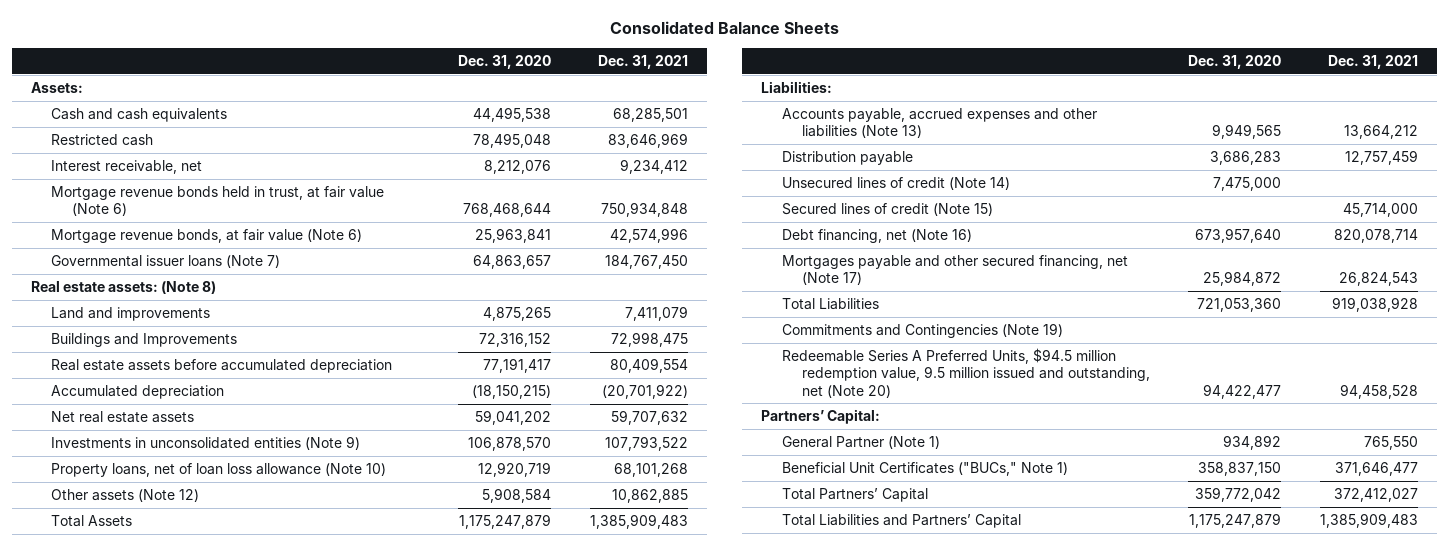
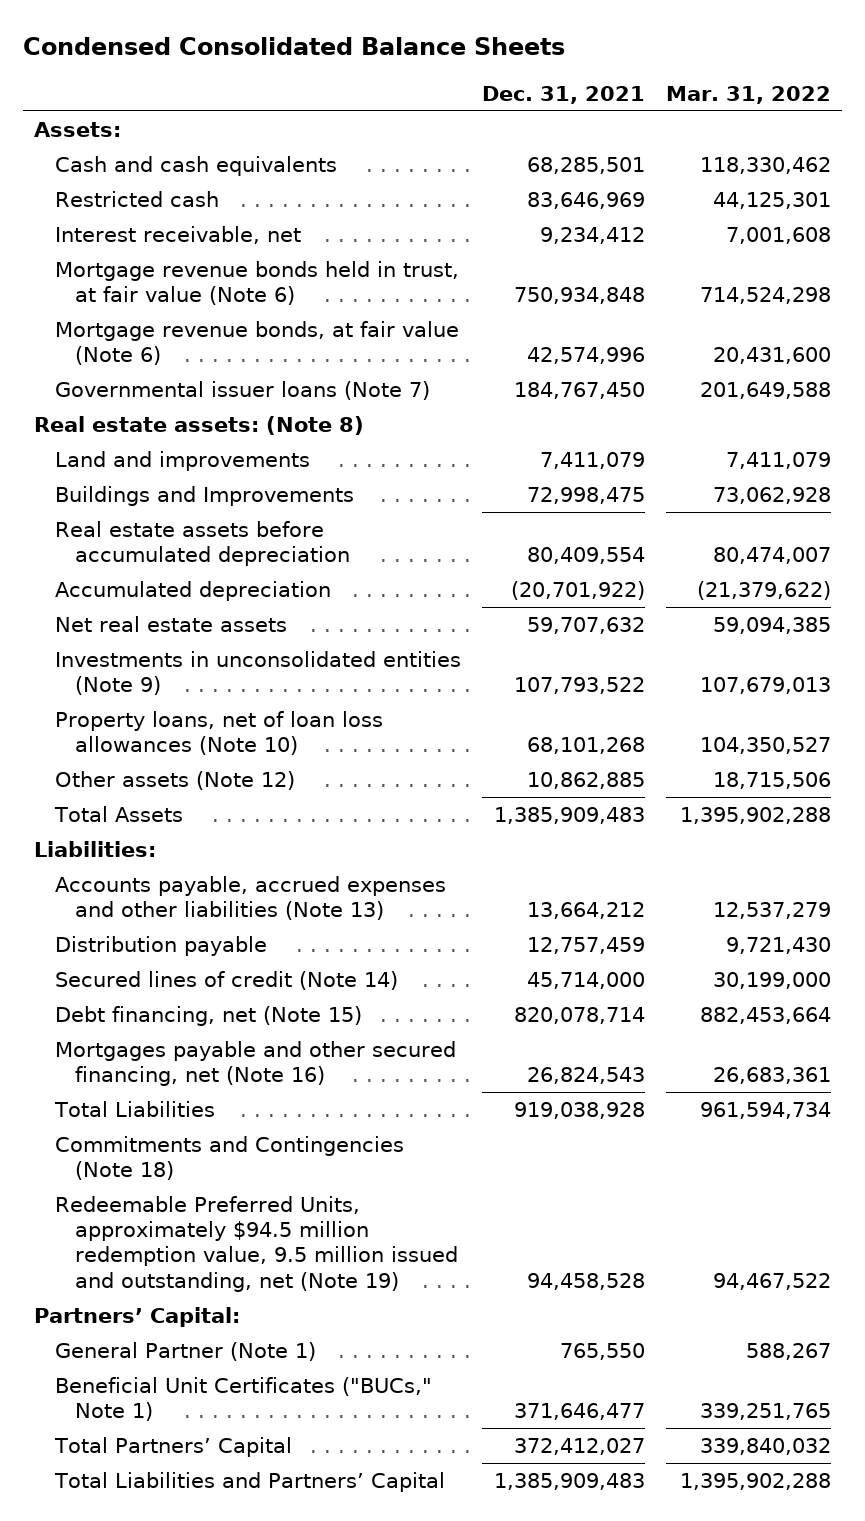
[609,20,839,34] Consolidated Balance Sheets -> [23,37,566,56] Condensed Consolidated Balance Sheets
[458,54,552,69] Dec. 31, 2020 -> none
none -> [666,85,832,104] Mar. 31, 2022
[51,463,387,478] Property loans, net of loan loss allowance (Note 10) -> [54,710,383,756] Property loans, net of loan loss allowances (Note 10)
[781,177,1010,191] Unsecured lines of credit (Note 14) -> none
[781,203,993,217] Secured lines of credit (Note 15) -> [54,970,398,990] Secured lines of credit (Note 14)
[781,229,972,244] Debt financing, net (Note 16) -> [54,1005,362,1026] Debt financing, net (Note 15)
[781,255,1128,286] Mortgages payable and other secured financing, net (Note 17) -> [54,1040,456,1087] Mortgages payable and other secured financing, net (Note 16)
[781,323,1063,339] Commitments and Contingencies (Note 19) -> [54,1135,404,1181] Commitments and Contingencies (Note 18)
[781,348,1150,398] Redeemable Series A Preferred Units, $94.5 million redemption value, 9.5 million issued and outstanding, net (Note 20) -> [54,1195,458,1292] Redeemable Preferred Units, approximately $94.5 million redemption value, 9.5 million issued and outstanding, net (Note 19)

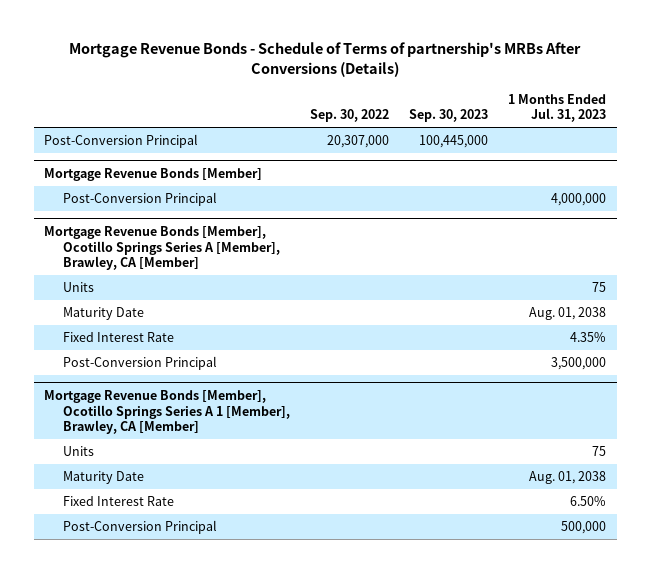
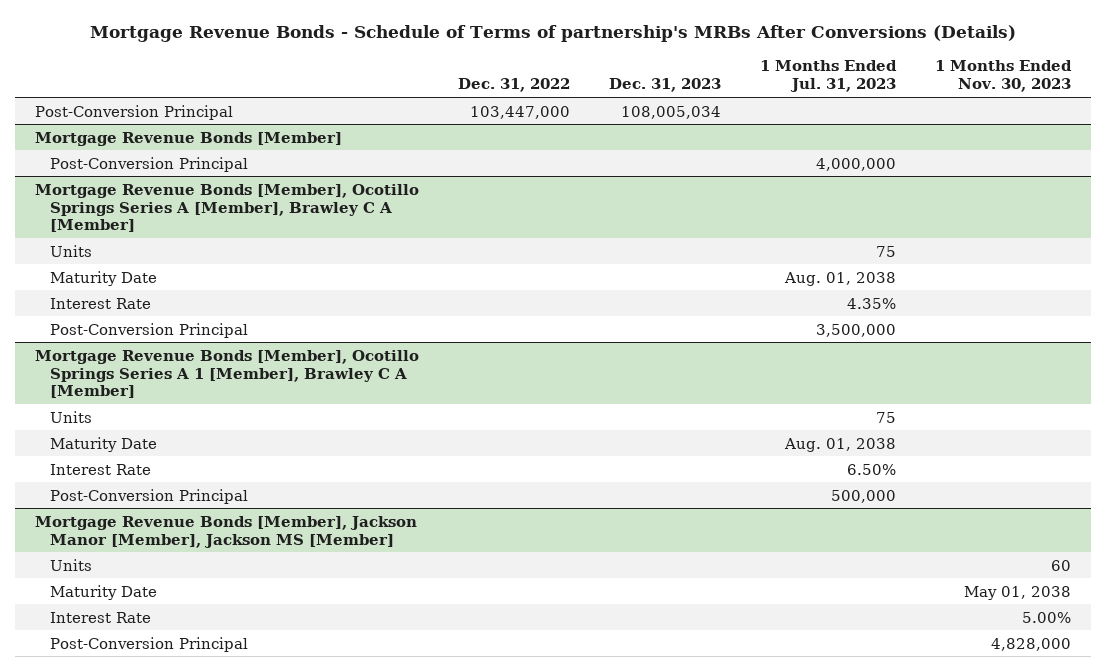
[309,109,389,123] Sep. 30, 2022 -> none
[409,109,489,123] Sep. 30, 2023 -> none
none -> [458,78,571,93] Dec. 31, 2022
none -> [609,78,722,93] Dec. 31, 2023
none -> [935,60,1073,93] 1 Months Ended Nov. 30, 2023
[44,226,280,271] Mortgage Revenue Bonds [Member], Ocotillo Springs Series A [Member], Brawley, CA [Member] -> [34,183,419,233] Mortgage Revenue Bonds [Member], Ocotillo Springs Series A [Member], Brawley C A [Member]
[62,332,174,343] Fixed Interest Rate -> [49,297,151,309] Interest Rate
[44,390,290,435] Mortgage Revenue Bonds [Member], Ocotillo Springs Series A 1 [Member], Brawley, CA [Member] -> [34,349,419,399] Mortgage Revenue Bonds [Member], Ocotillo Springs Series A 1 [Member], Brawley C A [Member]
[62,496,174,507] Fixed Interest Rate -> [49,463,151,475] Interest Rate
none -> [34,515,417,548] Mortgage Revenue Bonds [Member], Jackson Manor [Member], Jackson MS [Member]
none -> [49,558,92,571] Units
none -> [49,584,157,600] Maturity Date
none -> [49,611,151,623] Interest Rate
none -> [49,636,248,652] Post-Conversion Principal

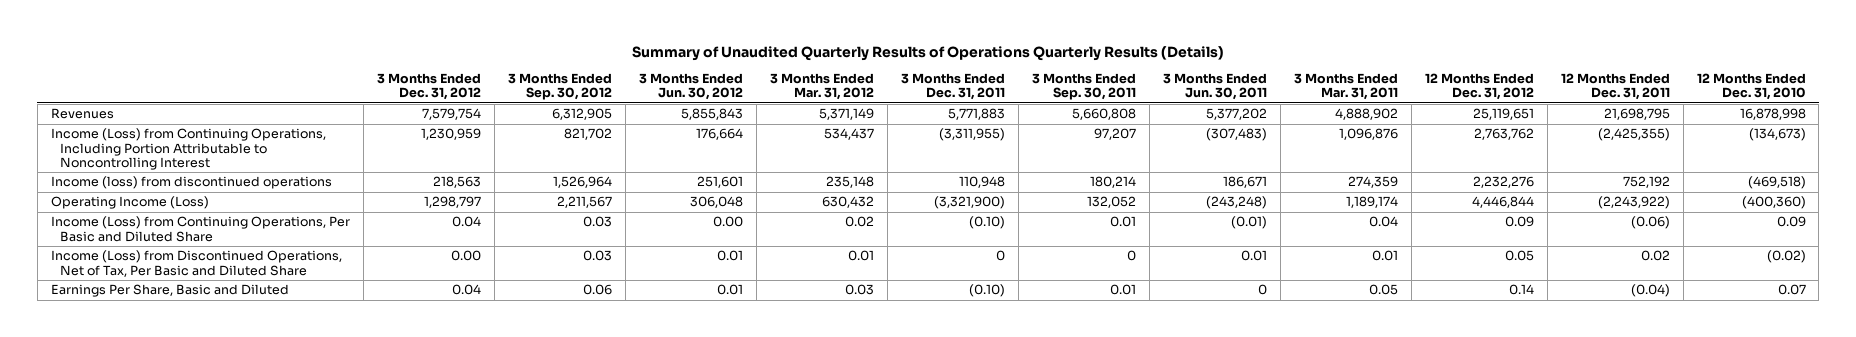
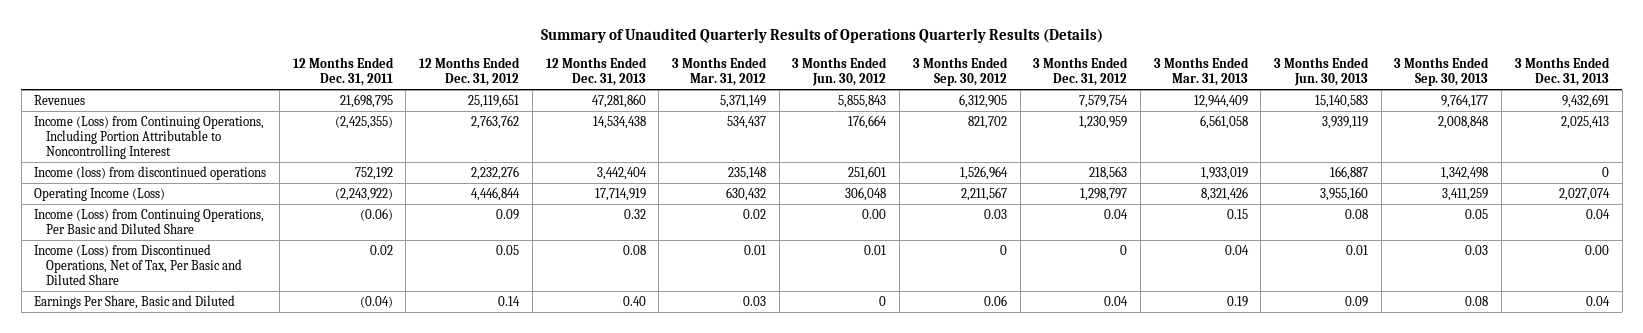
[900,73,1005,101] 3 Months Ended Dec. 31, 2011 -> none
[1031,73,1136,101] 3 Months Ended Sep. 30, 2011 -> none
[1162,73,1267,101] 3 Months Ended Jun. 30, 2011 -> none
[1293,73,1398,101] 3 Months Ended Mar. 31, 2011 -> none
[1696,73,1806,101] 12 Months Ended Dec. 31, 2010 -> none
none -> [545,56,647,86] 12 Months Ended Dec. 31, 2013
none -> [1153,56,1249,86] 3 Months Ended Mar. 31, 2013
none -> [1274,56,1370,86] 3 Months Ended Jun. 30, 2013
none -> [1394,56,1490,86] 3 Months Ended Sep. 30, 2013
none -> [1514,56,1610,86] 3 Months Ended Dec. 31, 2013
[450,250,481,262] 0.00 -> [1120,244,1128,255] 0
[582,250,612,262] 0.03 -> [999,244,1007,255] 0
[716,284,743,296] 0.01 -> [879,295,887,306] 0

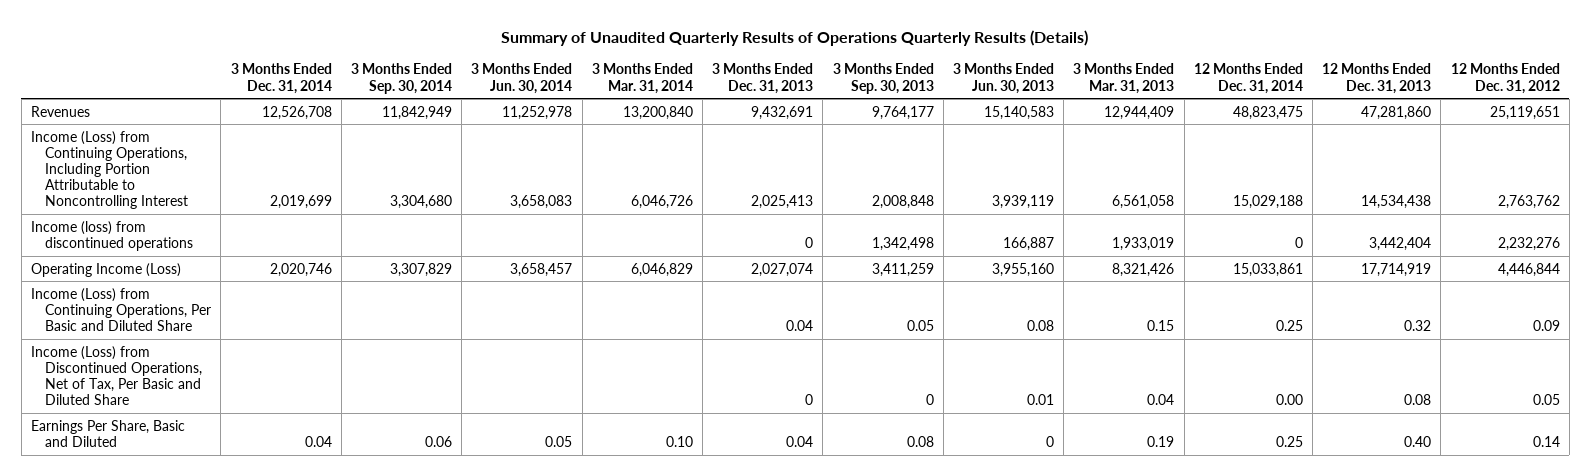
[292,56,394,86] 12 Months Ended Dec. 31, 2011 -> none
[671,56,767,86] 3 Months Ended Mar. 31, 2012 -> none
[792,56,888,86] 3 Months Ended Jun. 30, 2012 -> none
[912,56,1008,86] 3 Months Ended Sep. 30, 2012 -> none
[1033,56,1129,86] 3 Months Ended Dec. 31, 2012 -> none
none -> [230,63,332,94] 3 Months Ended Dec. 31, 2014
none -> [350,63,452,94] 3 Months Ended Sep. 30, 2014
none -> [471,63,573,94] 3 Months Ended Jun. 30, 2014
none -> [591,63,693,94] 3 Months Ended Mar. 31, 2014
none -> [1193,63,1303,94] 12 Months Ended Dec. 31, 2014
[1465,244,1489,255] 0.03 -> [925,394,934,406] 0
[1584,244,1609,255] 0.00 -> [805,394,814,406] 0
[1345,295,1369,307] 0.09 -> [1045,435,1054,447] 0

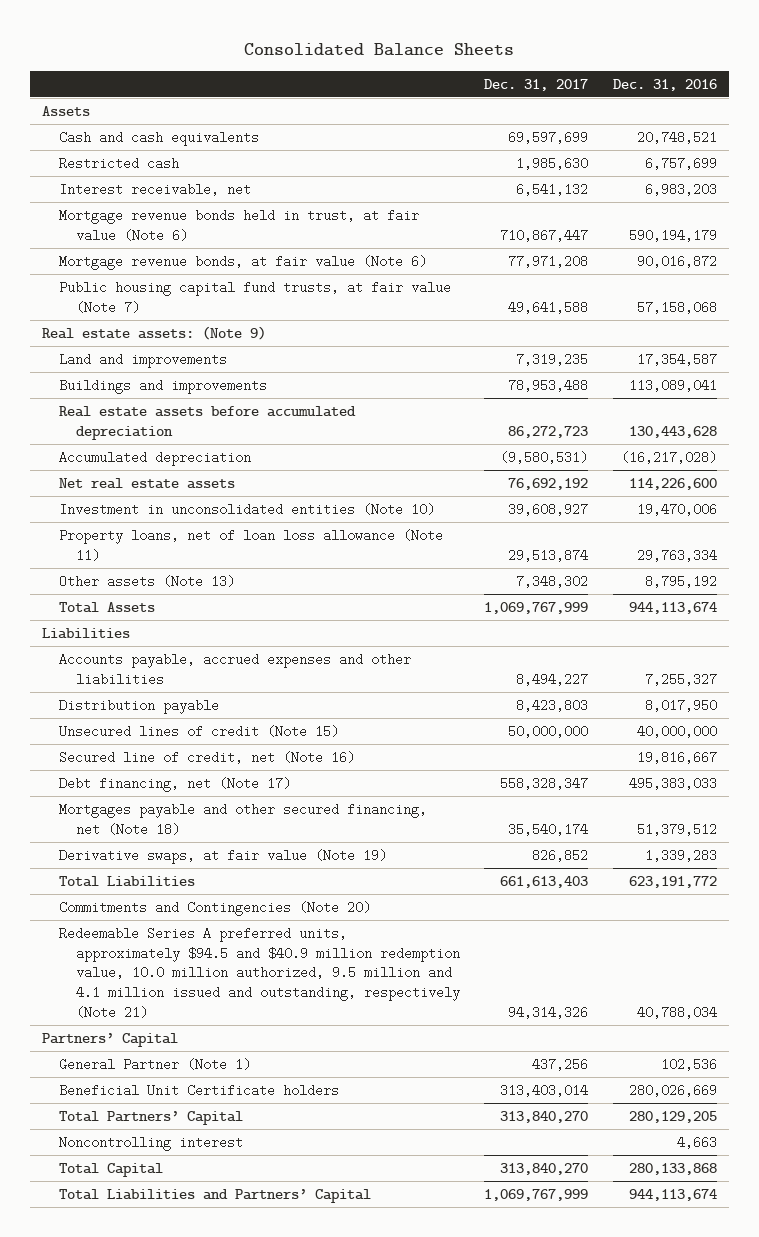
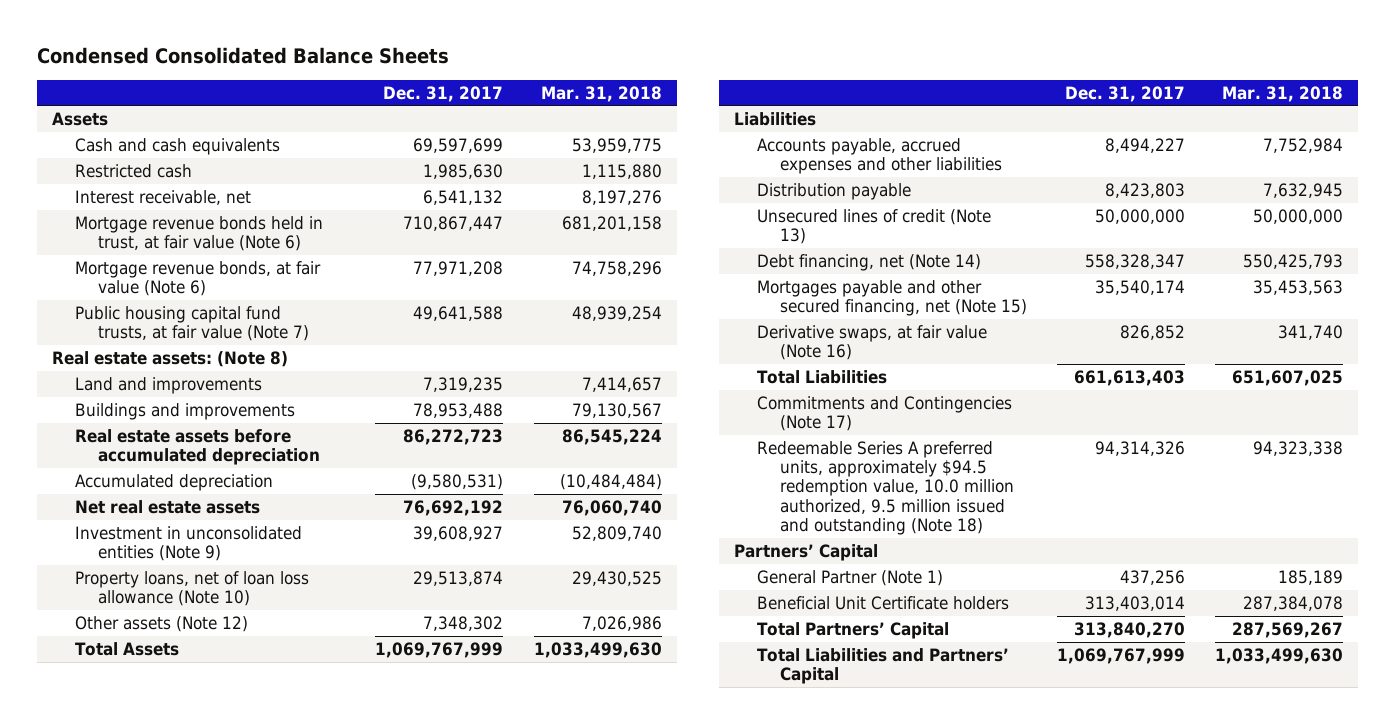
[244,42,515,56] Consolidated Balance Sheets -> [37,47,450,65] Condensed Consolidated Balance Sheets
[612,78,717,91] Dec. 31, 2016 -> none
none -> [540,85,662,102] Mar. 31, 2018
[42,326,267,341] Real estate assets: (Note 9) -> [52,350,289,367] Real estate assets: (Note 8)
[59,503,436,517] Investment in unconsolidated entities (Note 10) -> [75,525,303,562] Investment in unconsolidated entities (Note 9)
[59,529,444,562] Property loans, net of loan loss allowance (Note 11) -> [75,570,310,607] Property loans, net of loan loss allowance (Note 10)
[59,575,236,589] Other assets (Note 13) -> [75,615,249,632] Other assets (Note 12)
[59,751,356,765] Secured line of credit, net (Note 16) -> none
[59,725,340,739] Unsecured lines of credit (Note 15) -> [756,208,991,245] Unsecured lines of credit (Note 13)
[59,777,292,793] Debt financing, net (Note 17) -> [756,253,981,271] Debt financing, net (Note 14)
[59,803,428,836] Mortgages payable and other secured financing, net (Note 18) -> [756,279,1027,317] Mortgages payable and other secured financing, net (Note 15)
[59,849,388,865] Derivative swaps, at fair value (Note 19) -> [756,324,987,361] Derivative swaps, at fair value (Note 16)
[59,901,372,917] Commitments and Contingencies (Note 20) -> [756,395,1012,432] Commitments and Contingencies (Note 17)
[59,927,460,1019] Redeemable Series A preferred units, approximately $94.5 and $40.9 million redemption value, 10.0 million authorized, 9.5 million and 4.1 million issued and outstanding, respectively (Note 21) -> [756,440,1014,536] Redeemable Series A preferred units, approximately $94.5 redemption value, 10.0 million authorized, 9.5 million issued and outstanding (Note 18)
[59,1136,244,1152] Noncontrolling interest -> none
[59,1163,164,1178] Total Capital -> none

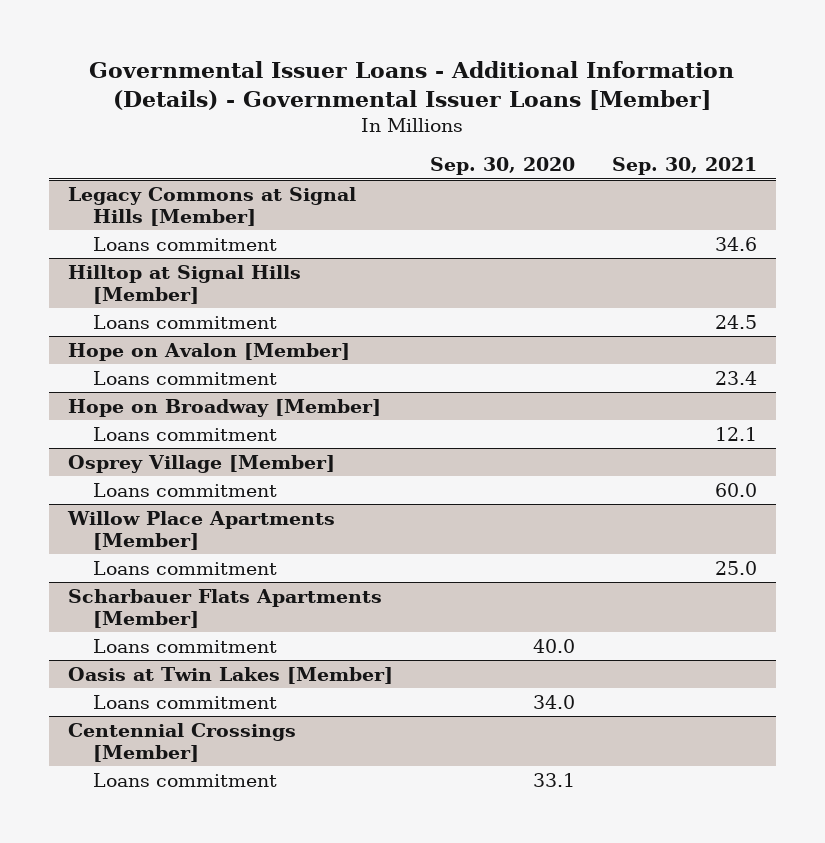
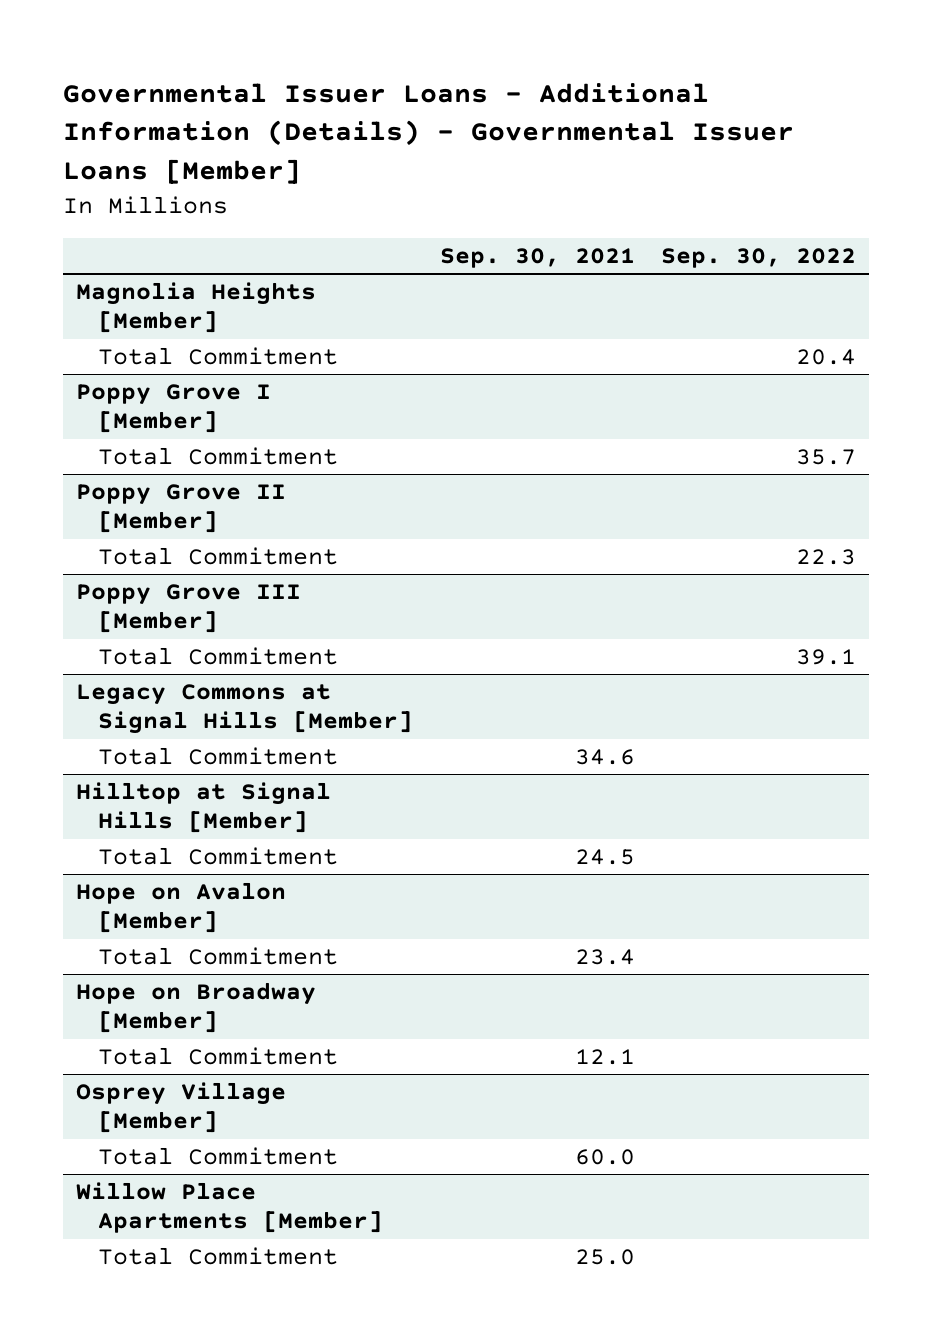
[429,157,575,176] Sep. 30, 2020 -> none
none -> [661,247,857,268] Sep. 30, 2022
none -> [76,282,317,334] Magnolia Heights [Member]
none -> [98,347,339,366] Total Commitment
none -> [76,384,272,434] Poppy Grove I [Member]
none -> [98,447,339,466] Total Commitment
none -> [76,484,287,534] Poppy Grove II [Member]
none -> [98,547,339,566] Total Commitment
none -> [76,584,302,634] Poppy Grove III [Member]
none -> [98,647,339,666] Total Commitment
[93,236,278,251] Loans commitment -> [98,747,339,766] Total Commitment
[93,314,278,329] Loans commitment -> [98,847,339,866] Total Commitment
[93,370,278,385] Loans commitment -> [98,947,339,966] Total Commitment
[93,426,278,441] Loans commitment -> [98,1047,339,1066] Total Commitment
[93,482,278,497] Loans commitment -> [98,1147,339,1166] Total Commitment
[67,588,382,628] Scharbauer Flats Apartments [Member] -> none
[93,638,278,653] Loans commitment -> none
[67,666,393,684] Oasis at Twin Lakes [Member] -> none
[93,694,278,709] Loans commitment -> none
[67,722,296,762] Centennial Crossings [Member] -> none
[93,772,278,787] Loans commitment -> none
[93,560,278,575] Loans commitment -> [98,1247,339,1266] Total Commitment

